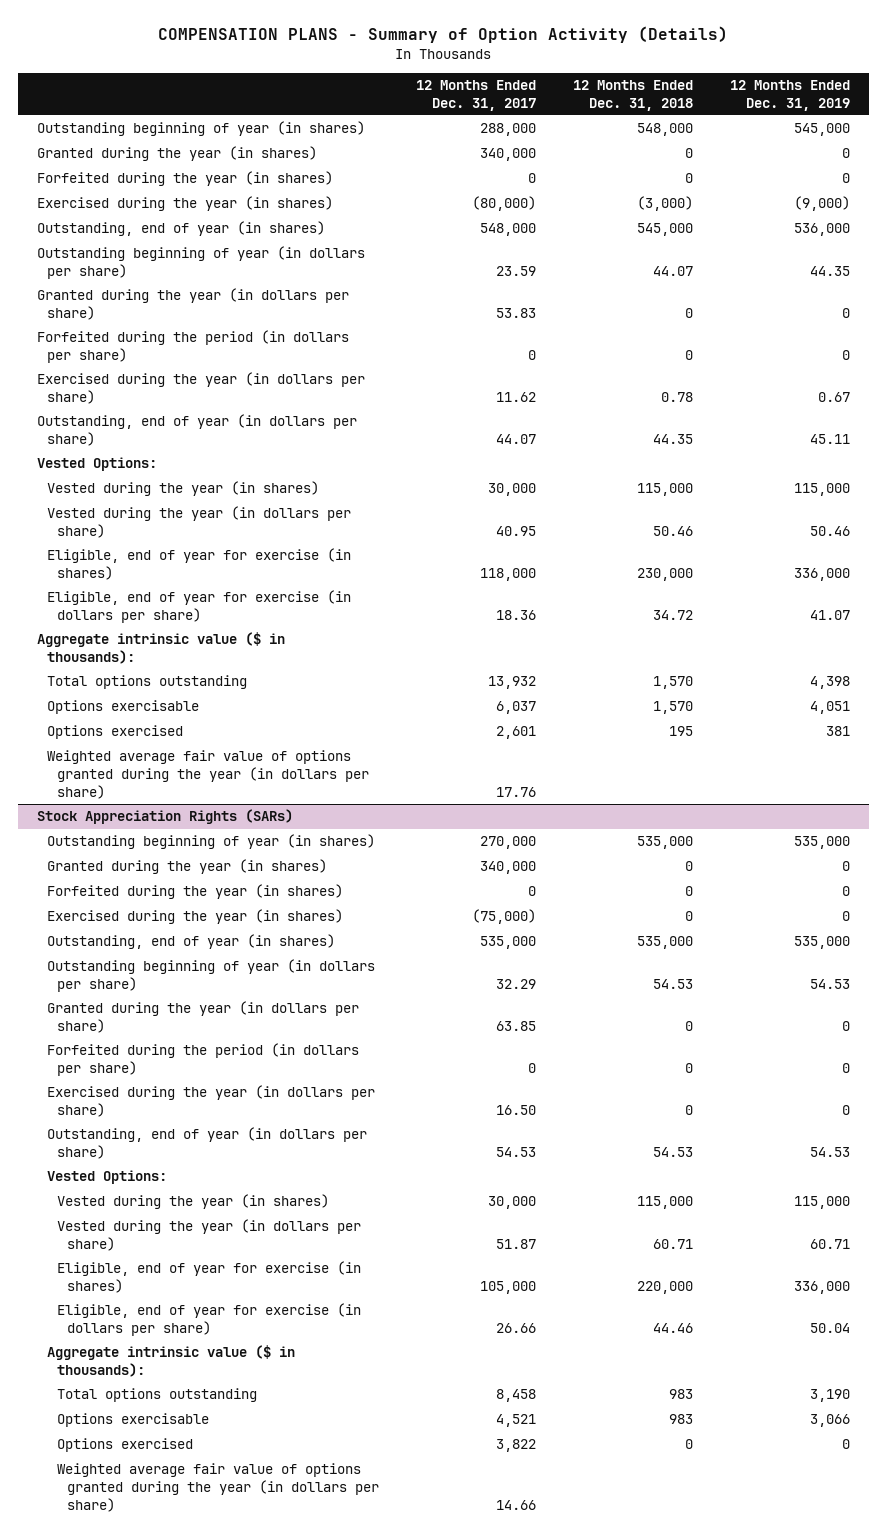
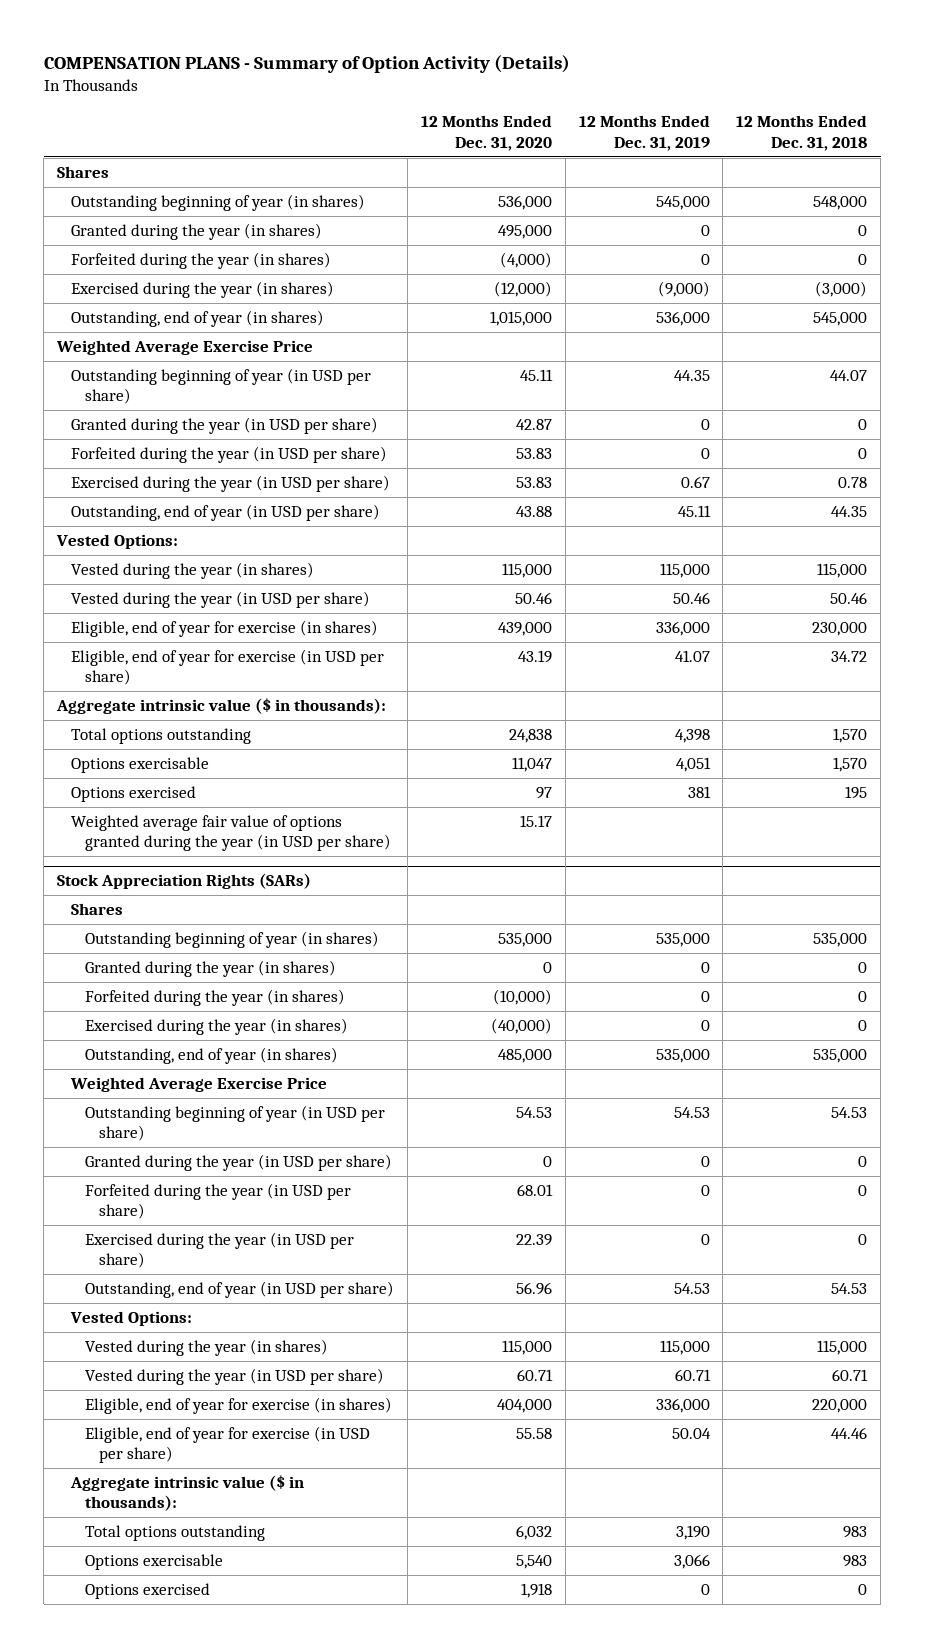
[416,79,537,111] 12 Months Ended Dec. 31, 2017 -> none
none -> [420,115,552,151] 12 Months Ended Dec. 31, 2020
none -> [57,165,110,178] Shares
none -> [56,339,314,355] Weighted Average Exercise Price
[36,246,365,280] Outstanding beginning of year (in dollars per share) -> [70,367,371,405] Outstanding beginning of year (in USD per share)
[36,288,349,321] Granted during the year (in dollars per share) -> [70,416,378,434] Granted during the year (in USD per share)
[36,330,349,364] Forfeited during the period (in dollars per share) -> [70,445,387,463] Forfeited during the year (in USD per share)
[36,372,365,405] Exercised during the year (in dollars per share) -> [70,474,390,492] Exercised during the year (in USD per share)
[36,414,357,447] Outstanding, end of year (in dollars per share) -> [70,503,380,521] Outstanding, end of year (in USD per share)
[46,506,351,539] Vested during the year (in dollars per share) -> [70,590,370,608] Vested during the year (in USD per share)
[46,590,351,624] Eligible, end of year for exercise (in dollars per share) -> [70,648,384,686] Eligible, end of year for exercise (in USD per share)
[46,750,369,799] Weighted average fair value of options granted during the year (in dollars per share) -> [70,814,391,852] Weighted average fair value of options granted during the year (in USD per share)
none -> [70,902,123,915] Shares
none -> [69,1076,327,1092] Weighted Average Exercise Price
[46,959,375,993] Outstanding beginning of year (in dollars per share) -> [84,1104,385,1142] Outstanding beginning of year (in USD per share)
[46,1001,359,1034] Granted during the year (in dollars per share) -> [84,1153,392,1171] Granted during the year (in USD per share)
[46,1043,359,1077] Forfeited during the period (in dollars per share) -> [84,1182,351,1220] Forfeited during the year (in USD per share)
[46,1085,375,1118] Exercised during the year (in dollars per share) -> [84,1231,354,1269] Exercised during the year (in USD per share)
[46,1127,367,1160] Outstanding, end of year (in dollars per share) -> [84,1280,394,1298] Outstanding, end of year (in USD per share)
[56,1219,361,1252] Vested during the year (in dollars per share) -> [84,1367,384,1385] Vested during the year (in USD per share)
[56,1303,361,1337] Eligible, end of year for exercise (in dollars per share) -> [84,1425,370,1464] Eligible, end of year for exercise (in USD per share)
[56,1463,380,1512] Weighted average fair value of options granted during the year (in dollars per share) -> none

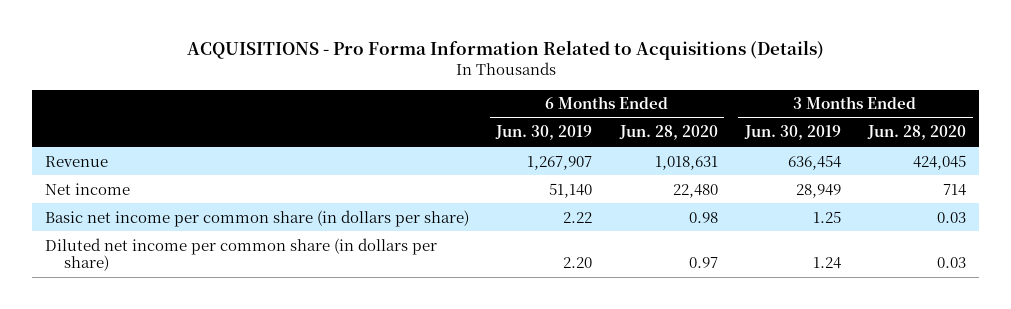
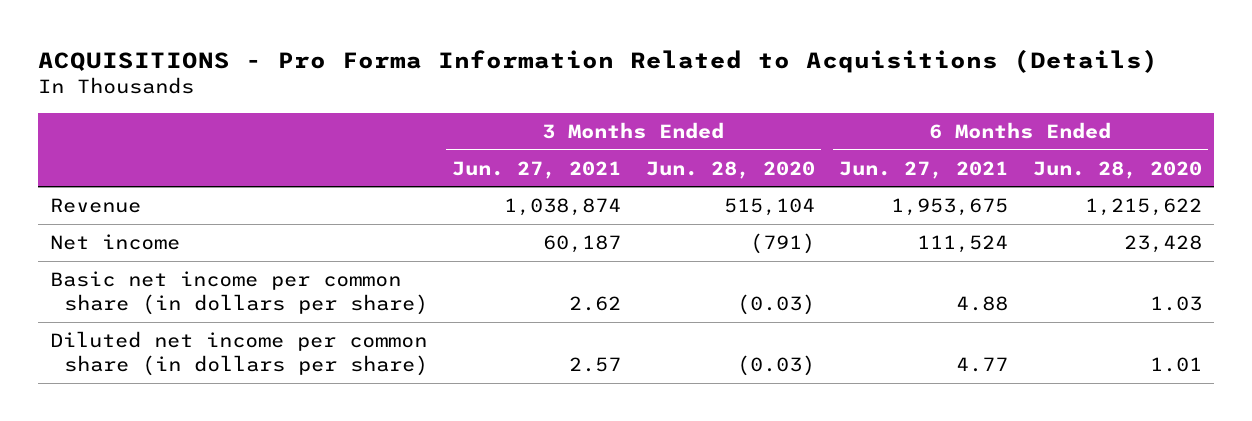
[495,125,593,141] Jun. 30, 2019 -> none
[743,125,841,141] Jun. 30, 2019 -> none
none -> [452,160,622,179] Jun. 27, 2021
none -> [839,160,1009,179] Jun. 27, 2021
[654,155,718,170] 1,018,631 -> [1084,198,1202,217] 1,215,622
[912,154,966,170] 424,045 -> [723,198,815,217] 515,104
[672,183,718,198] 22,480 -> [1123,235,1202,254] 23,428
[942,183,966,196] 714 -> [749,233,815,255] (791)
[688,211,718,223] 0.98 -> [1149,295,1202,311] 1.03
[936,211,966,223] 0.03 -> [736,293,815,315] (0.03)
[688,257,718,269] 0.97 -> [1149,356,1202,372] 1.01
[936,257,966,269] 0.03 -> [736,354,815,376] (0.03)

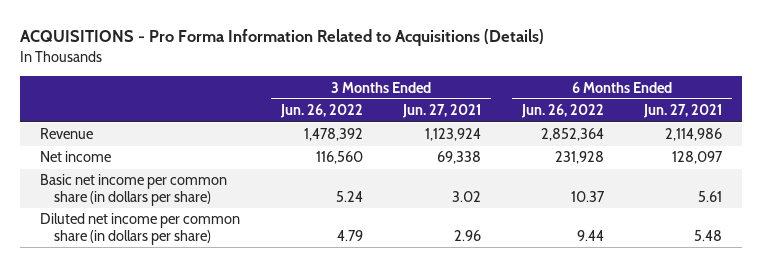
[645,160,815,179] Jun. 28, 2020 -> none
[1032,160,1202,179] Jun. 28, 2020 -> none
none -> [279,104,363,119] Jun. 26, 2022
none -> [520,104,604,119] Jun. 26, 2022
[504,198,622,217] 1,038,874 -> [425,128,482,142] 1,123,924
[891,198,1009,217] 1,953,675 -> [665,128,723,142] 2,114,986
[543,235,622,254] 60,187 -> [437,151,482,165] 69,338
[917,235,1009,254] 111,524 -> [672,151,724,165] 128,097
[569,295,622,311] 2.62 -> [452,191,482,203] 3.02
[956,295,1009,311] 4.88 -> [698,191,723,203] 5.61
[569,356,622,372] 2.57 -> [454,230,482,242] 2.96
[956,356,1009,372] 4.77 -> [694,230,723,242] 5.48

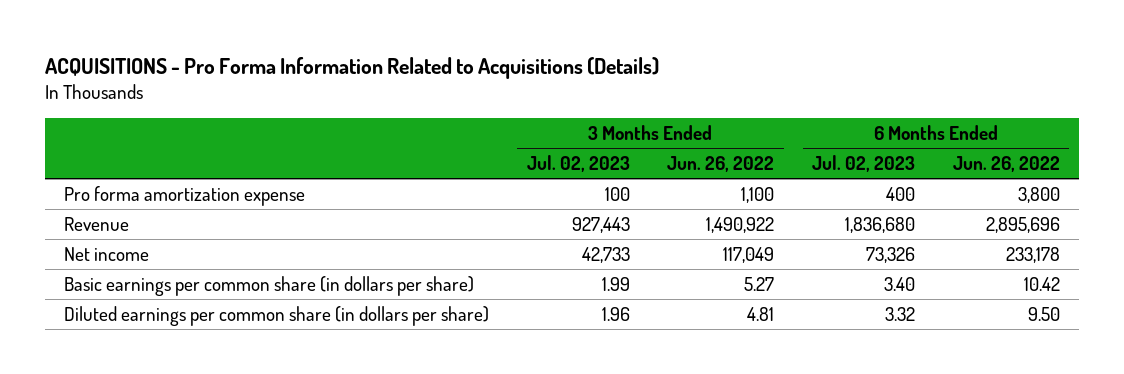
[402,104,482,119] Jun. 27, 2021 -> none
[643,104,723,119] Jun. 27, 2021 -> none
none -> [526,155,630,173] Jul. 02, 2023
none -> [812,155,916,173] Jul. 02, 2023
none -> [63,185,305,206] Pro forma amortization expense
[303,128,363,142] 1,478,392 -> [706,216,775,233] 1,490,922
[540,128,604,142] 2,852,364 -> [985,216,1060,233] 2,895,696
[315,151,363,165] 116,560 -> [723,246,775,263] 117,049
[554,151,604,165] 231,928 -> [1005,246,1060,263] 233,178
[40,174,228,207] Basic net income per common share (in dollars per share) -> [63,275,474,296] Basic earnings per common share (in dollars per share)
[335,191,363,203] 5.24 -> [744,276,775,291] 5.27
[570,191,605,203] 10.37 -> [1023,276,1060,291] 10.42
[40,213,241,246] Diluted net income per common share (in dollars per share) -> [63,305,489,326] Diluted earnings per common share (in dollars per share)
[336,230,363,242] 4.79 -> [747,306,775,321] 4.81
[576,230,604,242] 9.44 -> [1027,306,1060,321] 9.50

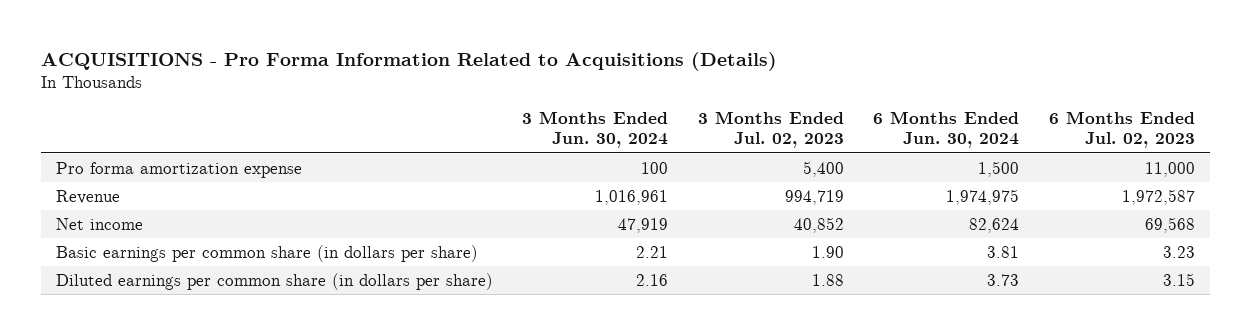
[667,156,775,173] Jun. 26, 2022 -> none
[952,156,1060,173] Jun. 26, 2022 -> none
none -> [522,111,669,149] 3 Months Ended Jun. 30, 2024
none -> [873,111,1020,149] 6 Months Ended Jun. 30, 2024
[604,186,630,201] 100 -> [802,160,844,177] 5,400
[886,186,916,201] 400 -> [1144,161,1195,177] 11,000
[571,216,630,233] 927,443 -> [784,189,844,205] 994,719
[845,216,916,233] 1,836,680 -> [1121,188,1195,205] 1,972,587
[581,246,630,263] 42,733 -> [793,216,844,233] 40,852
[866,246,916,263] 73,326 -> [1144,216,1195,233] 69,568
[601,276,630,291] 1.99 -> [811,245,844,258] 1.90
[884,276,916,291] 3.40 -> [1162,245,1195,258] 3.23
[601,306,630,321] 1.96 -> [811,273,844,286] 1.88
[885,306,916,321] 3.32 -> [1162,272,1195,286] 3.15

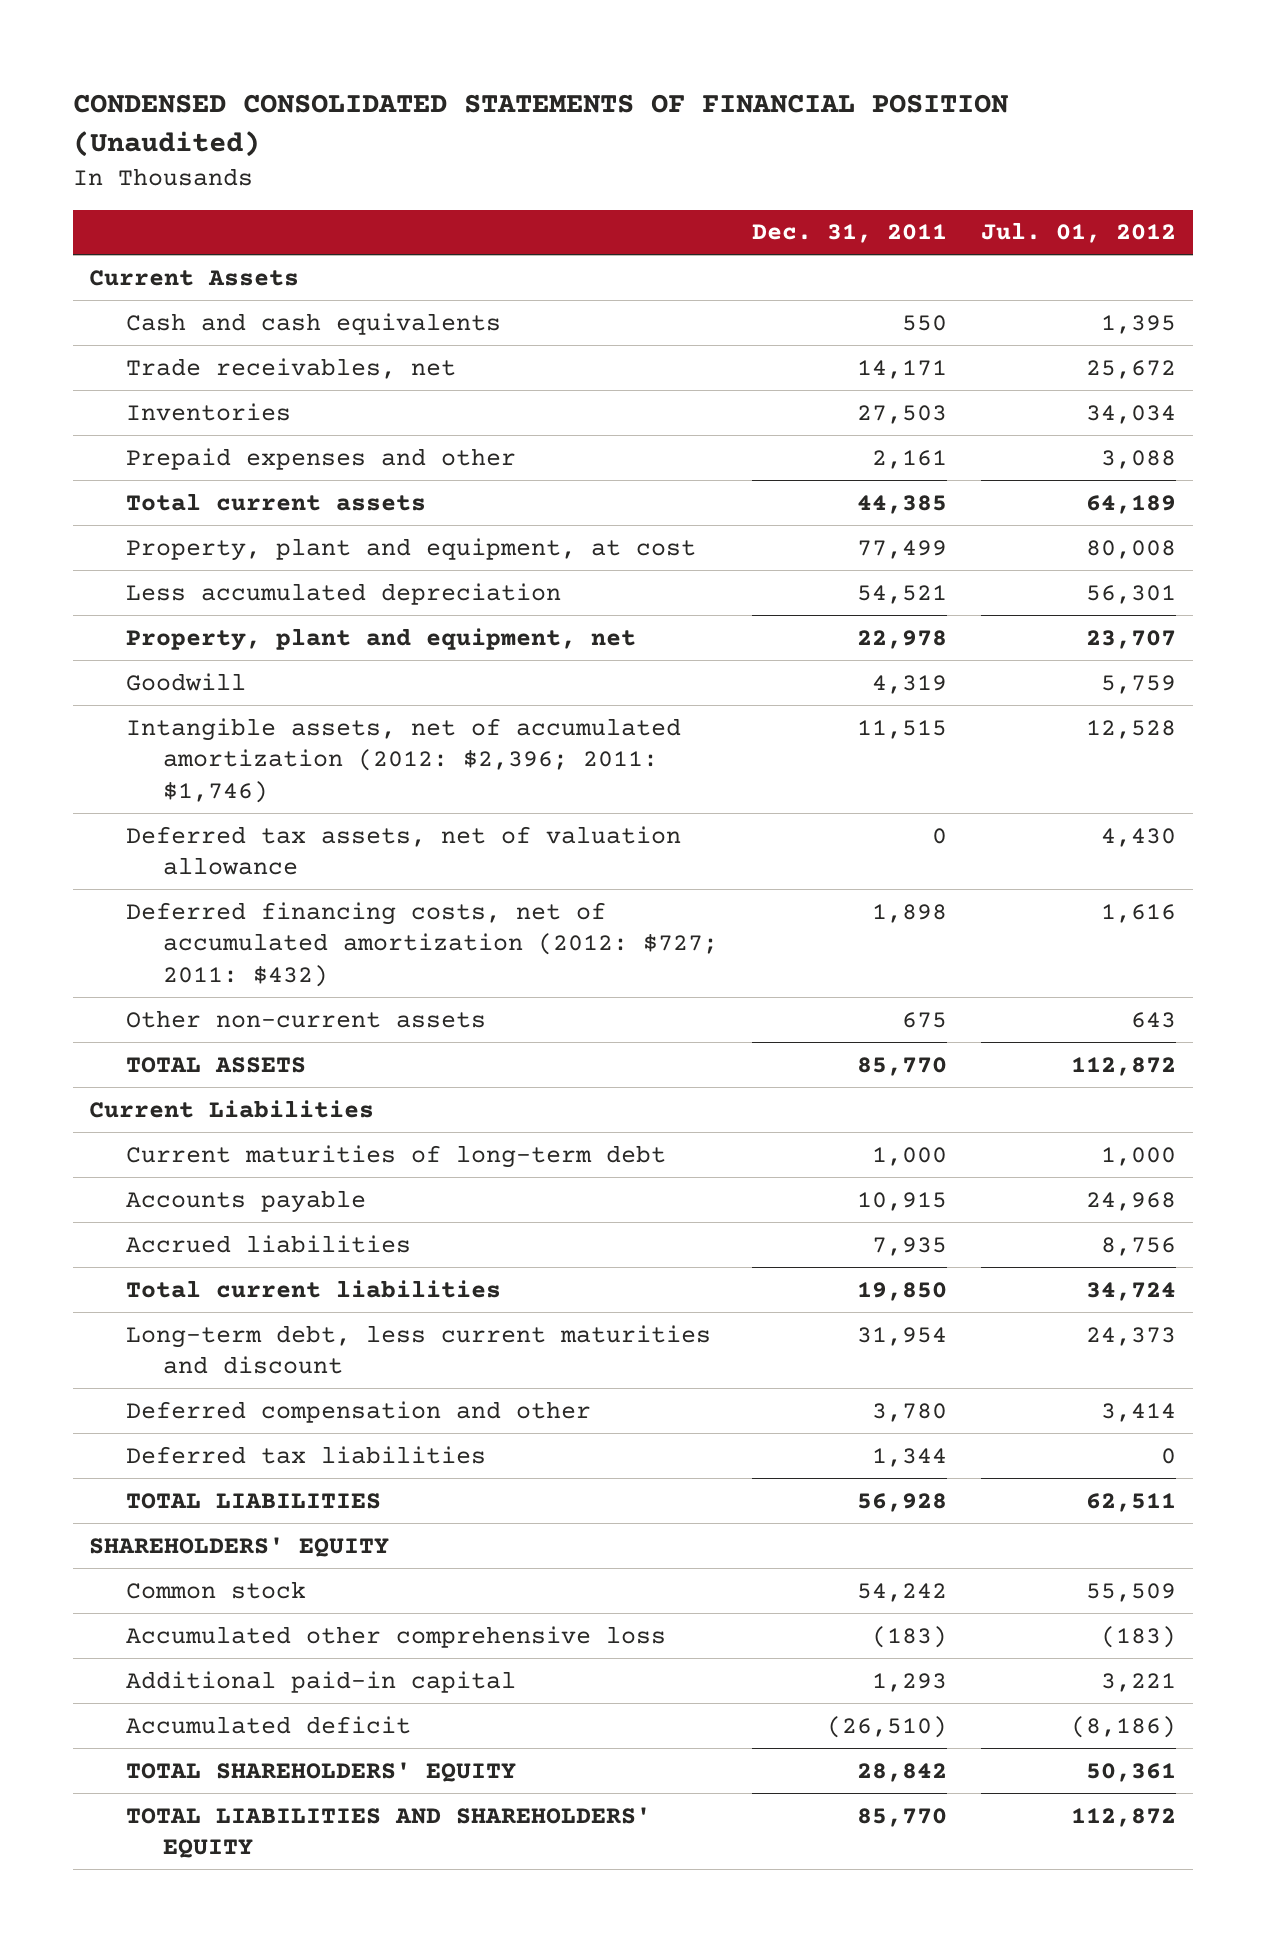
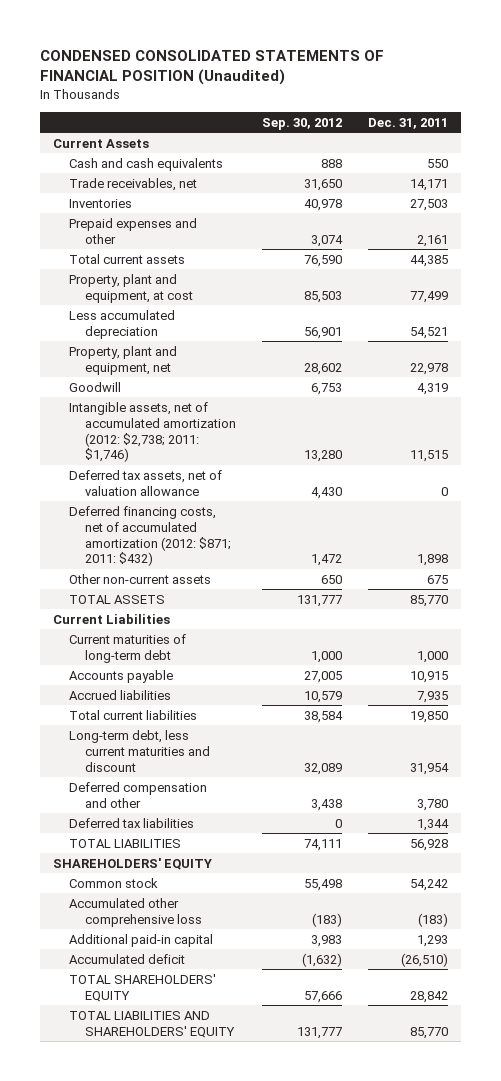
[980,222,1176,244] Jul. 01, 2012 -> none
none -> [261,118,342,131] Sep. 30, 2012
[126,717,682,803] Intangible assets, net of accumulated amortization (2012: $2,396; 2011: $1,746) -> [69,401,236,463] Intangible assets, net of accumulated amortization (2012: $2,738; 2011: $1,746)
[126,901,719,987] Deferred financing costs, net of accumulated amortization (2012: $727; 2011: $432) -> [69,505,231,567] Deferred financing costs, net of accumulated amortization (2012: $871; 2011: $432)

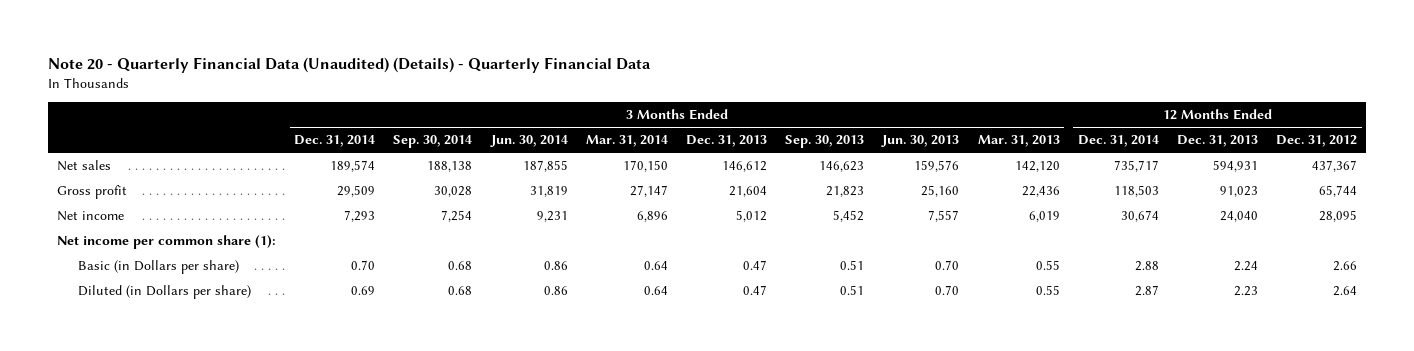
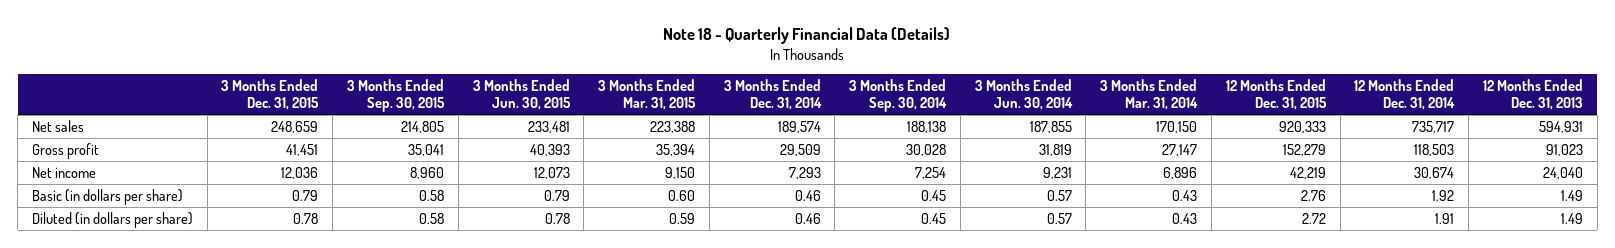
[47,57,651,74] Note 20 - Quarterly Financial Data (Unaudited) (Details) - Quarterly Financial Data -> [663,27,951,45] Note 18 - Quarterly Financial Data (Details)
[686,135,768,148] Dec. 31, 2013 -> none
[785,135,865,149] Sep. 30, 2013 -> none
[881,135,960,148] Jun. 30, 2013 -> none
[977,135,1060,148] Mar. 31, 2013 -> none
[1276,135,1358,148] Dec. 31, 2012 -> none
none -> [221,78,320,110] 3 Months Ended Dec. 31, 2015
none -> [347,78,446,112] 3 Months Ended Sep. 30, 2015
none -> [472,78,571,110] 3 Months Ended Jun. 30, 2015
none -> [598,78,697,110] 3 Months Ended Mar. 31, 2015
none -> [1225,78,1327,110] 12 Months Ended Dec. 31, 2015
[56,235,276,250] Net income per common share (1): -> none
[77,260,239,275] Basic (in Dollars per share) -> [31,188,183,205] Basic (in dollars per share)
[351,260,376,271] 0.70 -> [794,189,821,201] 0.46
[448,261,473,271] 0.68 -> [921,189,947,201] 0.45
[543,261,568,271] 0.86 -> [1046,189,1072,201] 0.57
[643,261,668,271] 0.64 -> [1172,189,1198,201] 0.43
[1134,261,1159,272] 2.88 -> [1432,189,1455,201] 1.92
[1234,261,1259,272] 2.24 -> [1560,189,1583,201] 1.49
[77,285,251,300] Diluted (in Dollars per share) -> [31,211,193,228] Diluted (in dollars per share)
[351,286,376,296] 0.69 -> [794,212,821,224] 0.46
[448,286,473,296] 0.68 -> [921,212,947,224] 0.45
[543,286,568,296] 0.86 -> [1046,212,1072,224] 0.57
[643,286,668,296] 0.64 -> [1172,212,1198,224] 0.43
[1134,285,1159,297] 2.87 -> [1435,212,1455,224] 1.91
[1234,286,1259,297] 2.23 -> [1560,212,1583,224] 1.49

